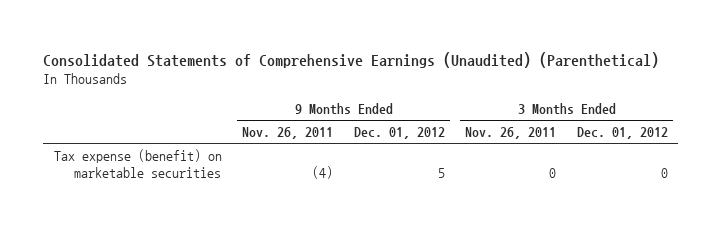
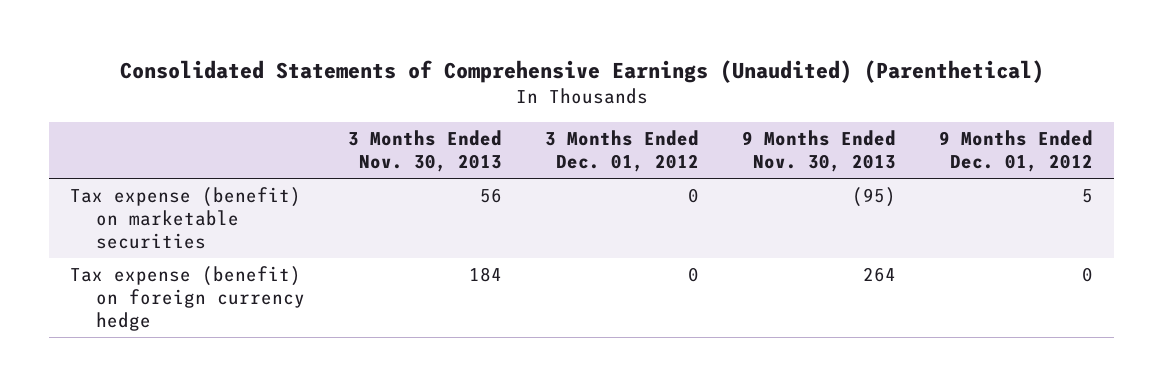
[242,127,334,140] Nov. 26, 2011 -> none
[465,127,557,140] Nov. 26, 2011 -> none
none -> [347,130,502,172] 3 Months Ended Nov. 30, 2013
none -> [741,130,896,172] 9 Months Ended Nov. 30, 2013
none -> [70,266,305,331] Tax expense (benefit) on foreign currency hedge

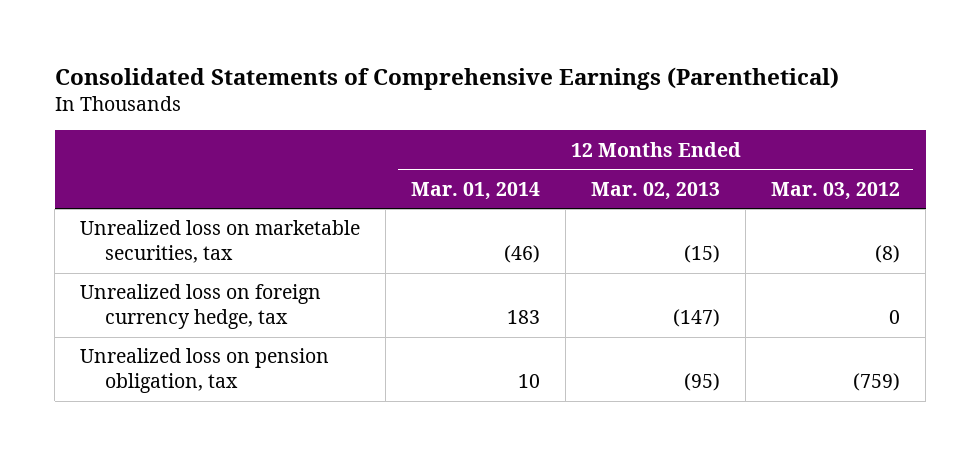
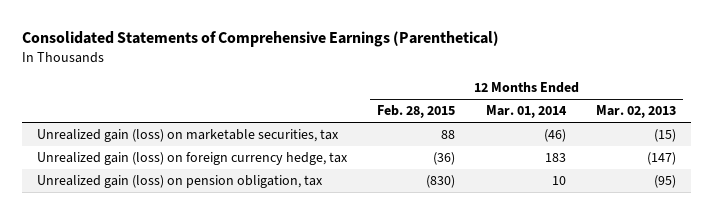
[771,181,901,200] Mar. 03, 2012 -> none
none -> [377,105,456,119] Feb. 28, 2015
[80,220,361,264] Unrealized loss on marketable securities, tax -> [36,129,339,143] Unrealized gain (loss) on marketable securities, tax
[80,284,322,330] Unrealized loss on foreign currency hedge, tax -> [36,152,348,166] Unrealized gain (loss) on foreign currency hedge, tax
[80,348,330,394] Unrealized loss on pension obligation, tax -> [36,175,323,189] Unrealized gain (loss) on pension obligation, tax

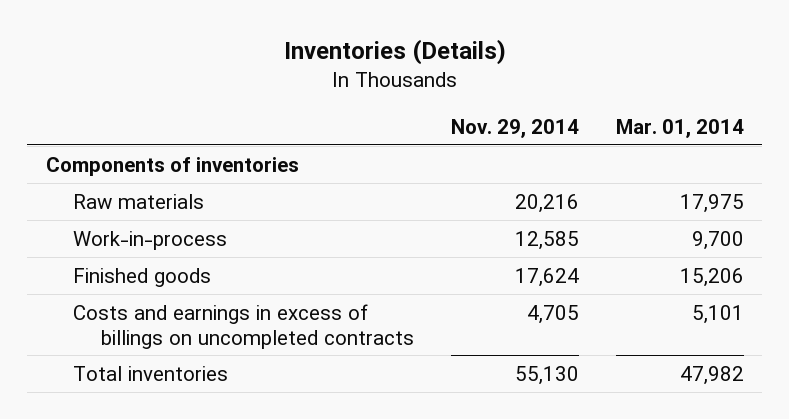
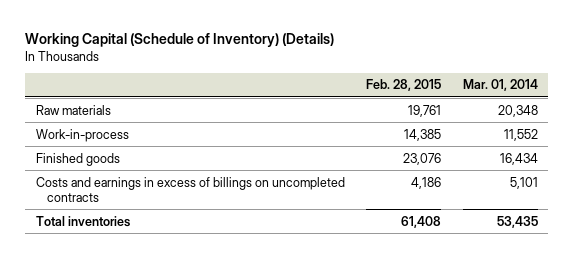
[283,39,506,66] Inventories (Details) -> [24,32,334,47] Working Capital (Schedule of Inventory) (Details)
[450,118,579,138] Nov. 29, 2014 -> none
none -> [366,79,442,92] Feb. 28, 2015
[45,156,299,176] Components of inventories -> none
[679,193,744,213] 17,975 -> [497,104,538,117] 20,348
[691,230,744,250] 9,700 -> [503,128,538,141] 11,552
[679,267,744,287] 15,206 -> [499,152,538,165] 16,434
[679,365,744,385] 47,982 -> [496,215,538,228] 53,435

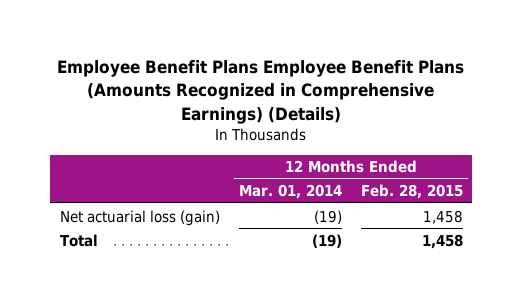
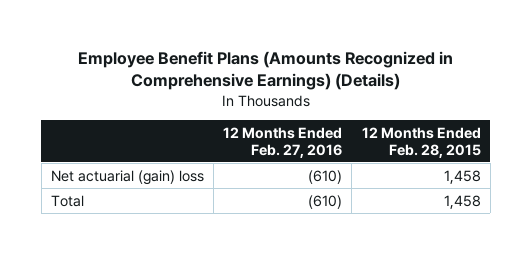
[57,60,465,124] Employee Benefit Plans Employee Benefit Plans (Amounts Recognized in Comprehensive Earnings) (Details) -> [77,50,453,91] Employee Benefit Plans (Amounts Recognized in Comprehensive Earnings) (Details)
[238,184,342,200] Mar. 01, 2014 -> none
none -> [223,126,343,158] 12 Months Ended Feb. 27, 2016
[59,209,220,226] Net actuarial loss (gain) -> [51,169,205,185] Net actuarial (gain) loss

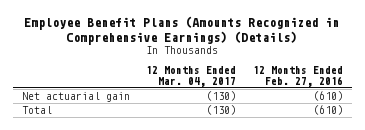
[361,126,481,158] 12 Months Ended Feb. 28, 2015 -> none
none -> [146,65,237,88] 12 Months Ended Mar. 04, 2017
[51,169,205,185] Net actuarial (gain) loss -> [21,92,130,103] Net actuarial gain

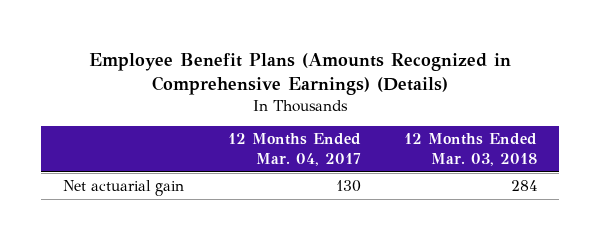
[253,65,344,88] 12 Months Ended Feb. 27, 2016 -> none
none -> [404,133,538,167] 12 Months Ended Mar. 03, 2018
[21,106,52,115] Total -> none
[206,91,237,102] (130) -> [335,180,361,193] 130

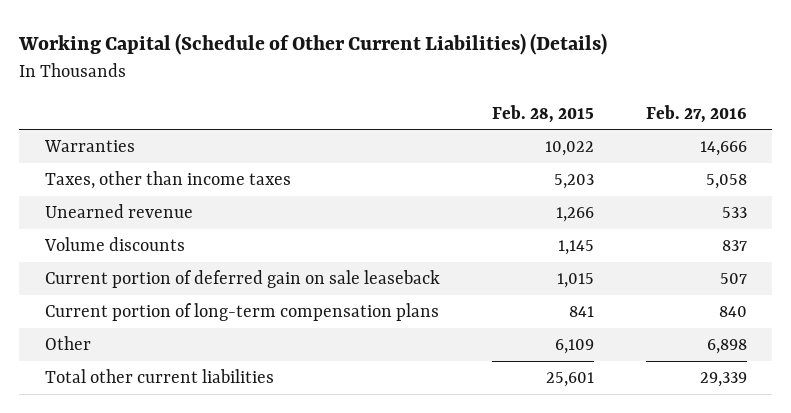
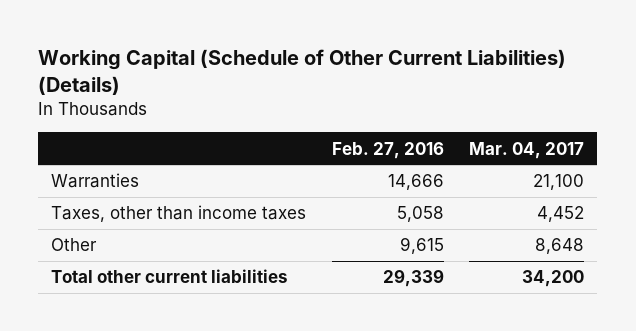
[491,104,594,123] Feb. 28, 2015 -> none
none -> [469,141,585,159] Mar. 04, 2017
[44,204,193,219] Unearned revenue -> none
[43,237,185,252] Volume discounts -> none
[44,270,440,289] Current portion of deferred gain on sale leaseback -> none
[44,303,439,322] Current portion of long-term compensation plans -> none
[706,339,747,355] 6,898 -> [399,237,444,255] 9,615

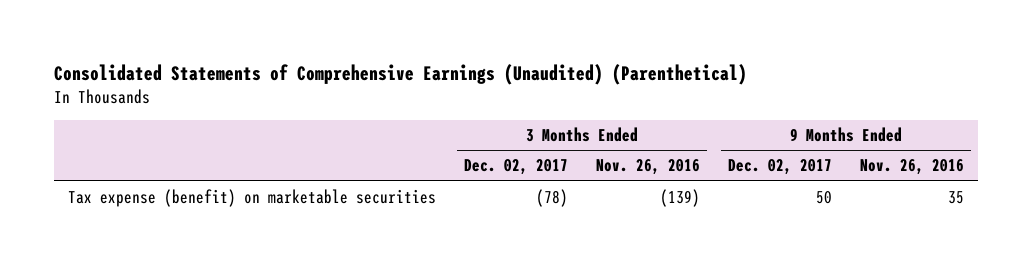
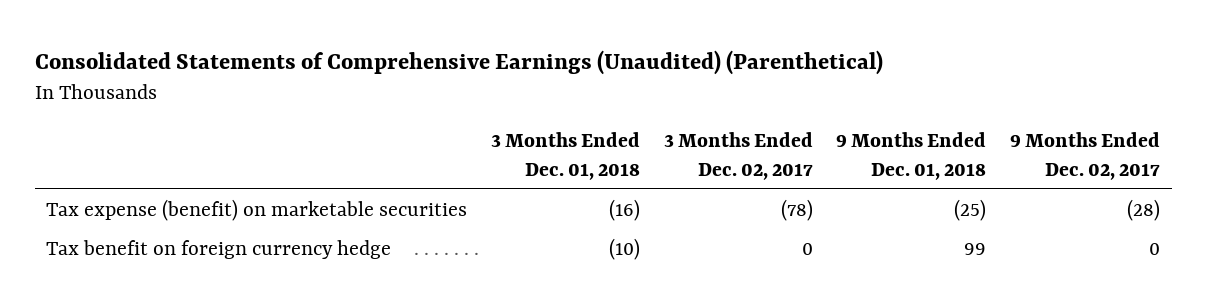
[595,159,700,176] Nov. 26, 2016 -> none
[860,159,965,176] Nov. 26, 2016 -> none
none -> [491,132,641,180] 3 Months Ended Dec. 01, 2018
none -> [836,132,987,180] 9 Months Ended Dec. 01, 2018
[816,191,833,205] 50 -> [1127,198,1161,221] (28)
none -> [46,239,392,259] Tax benefit on foreign currency hedge

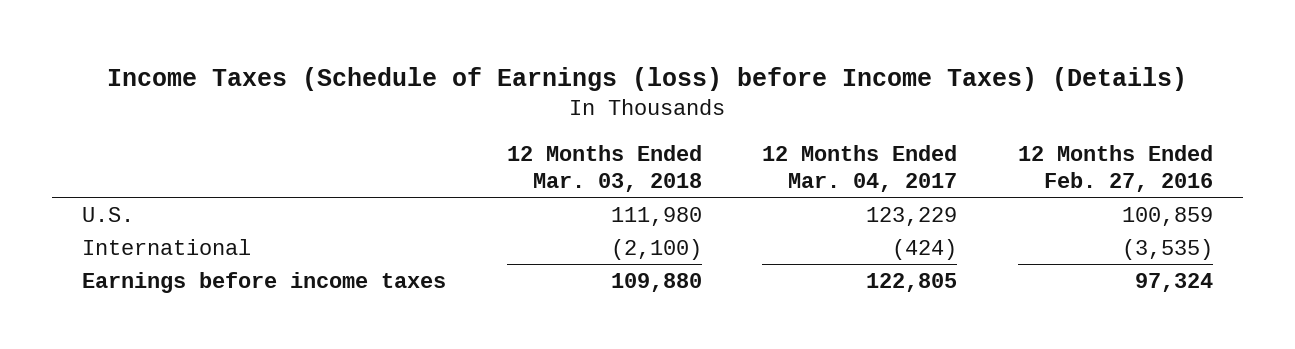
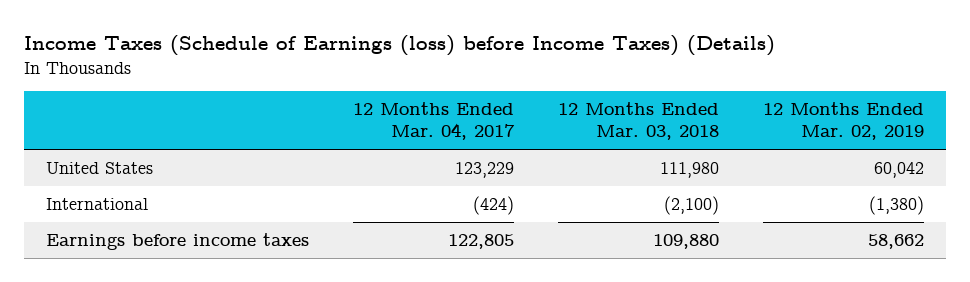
[1017,144,1213,192] 12 Months Ended Feb. 27, 2016 -> none
none -> [763,102,925,141] 12 Months Ended Mar. 02, 2019
[81,206,134,222] U.S. -> [45,161,153,174] United States

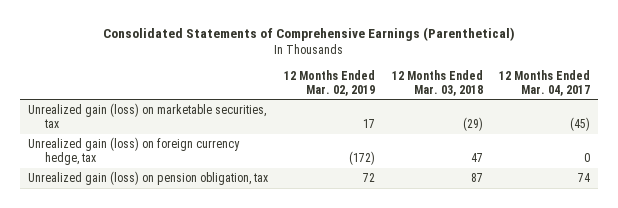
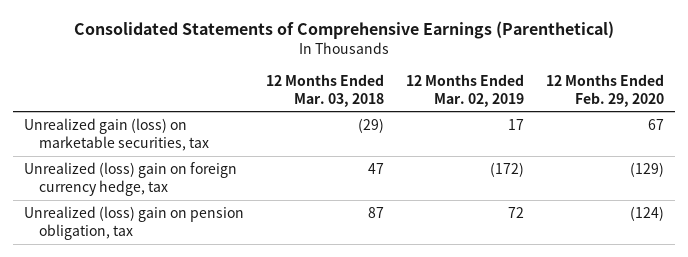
[499,69,591,96] 12 Months Ended Mar. 04, 2017 -> none
none -> [546,73,665,107] 12 Months Ended Feb. 29, 2020
[27,137,240,165] Unrealized gain (loss) on foreign currency hedge, tax -> [24,162,238,197] Unrealized (loss) gain on foreign currency hedge, tax
[27,171,268,186] Unrealized gain (loss) on pension obligation, tax -> [24,206,245,241] Unrealized (loss) gain on pension obligation, tax

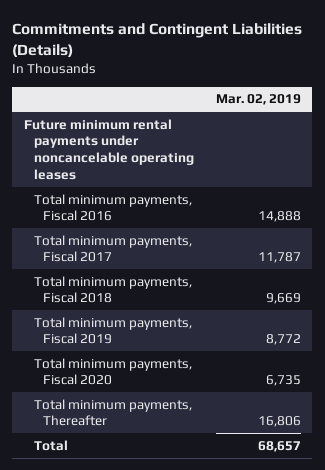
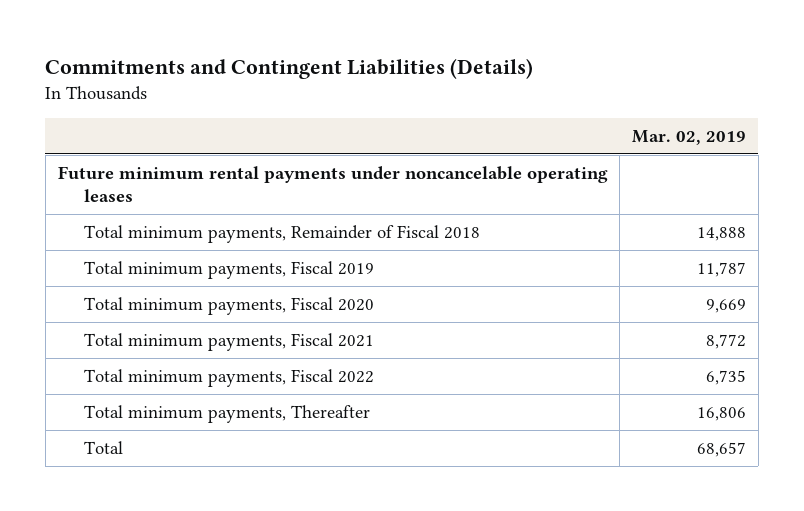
[33,193,192,222] Total minimum payments, Fiscal 2016 -> [84,224,481,243] Total minimum payments, Remainder of Fiscal 2018
[33,234,192,263] Total minimum payments, Fiscal 2017 -> [84,260,375,279] Total minimum payments, Fiscal 2019
[33,275,192,304] Total minimum payments, Fiscal 2018 -> [84,296,375,315] Total minimum payments, Fiscal 2020
[33,316,192,345] Total minimum payments, Fiscal 2019 -> [84,332,375,351] Total minimum payments, Fiscal 2021
[33,357,192,386] Total minimum payments, Fiscal 2020 -> [84,368,375,387] Total minimum payments, Fiscal 2022

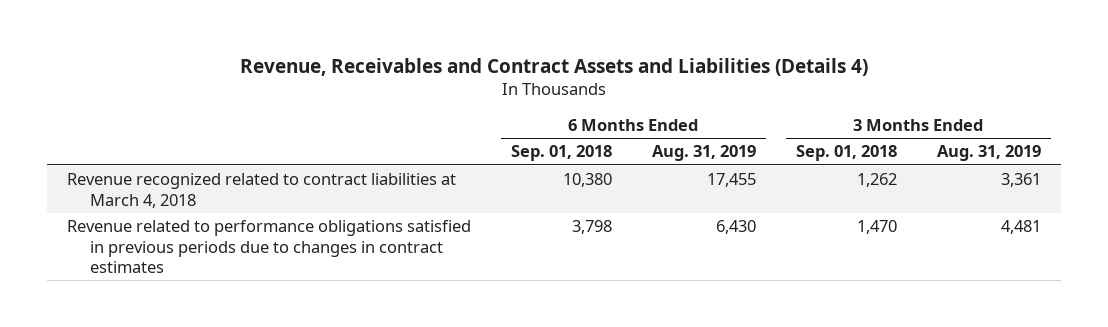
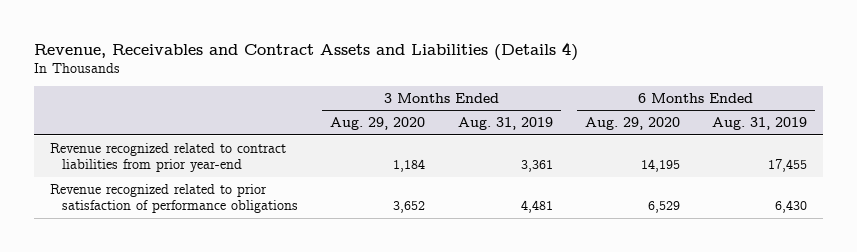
[510,145,612,162] Sep. 01, 2018 -> none
[795,145,897,162] Sep. 01, 2018 -> none
none -> [330,117,426,131] Aug. 29, 2020
none -> [584,117,680,131] Aug. 29, 2020
[67,173,457,208] Revenue recognized related to contract liabilities at March 4, 2018 -> [49,142,286,173] Revenue recognized related to contract liabilities from prior year-end
[67,220,472,273] Revenue related to performance obligations satisfied in previous periods due to changes in contract estimates -> [49,183,299,214] Revenue recognized related to prior satisfaction of performance obligations

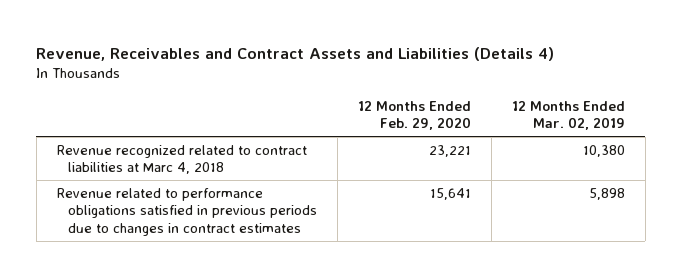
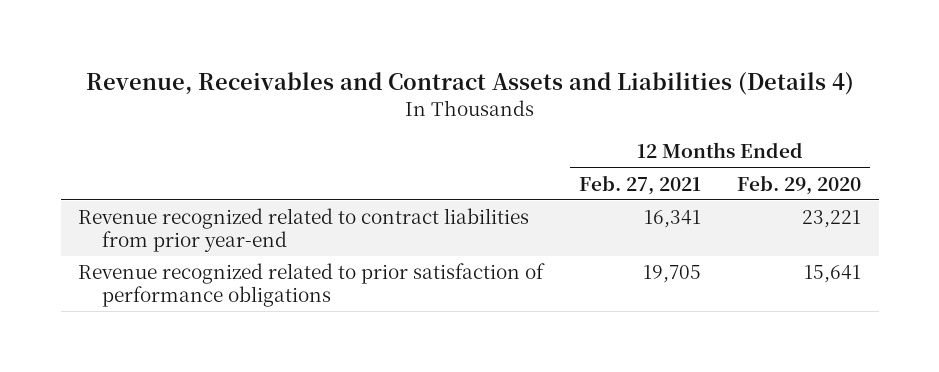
[511,100,625,131] 12 Months Ended Mar. 02, 2019 -> none
none -> [579,174,702,195] Feb. 27, 2021
[56,144,307,175] Revenue recognized related to contract liabilities at Marc 4, 2018 -> [78,208,530,252] Revenue recognized related to contract liabilities from prior year-end
[56,187,317,236] Revenue related to performance obligations satisfied in previous periods due to changes in contract estimates -> [78,263,546,307] Revenue recognized related to prior satisfaction of performance obligations

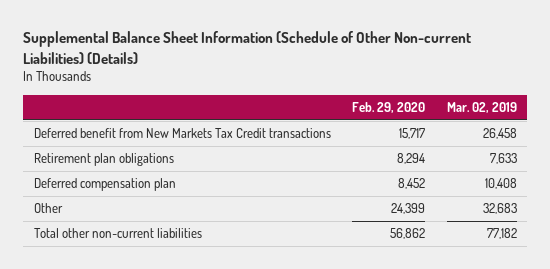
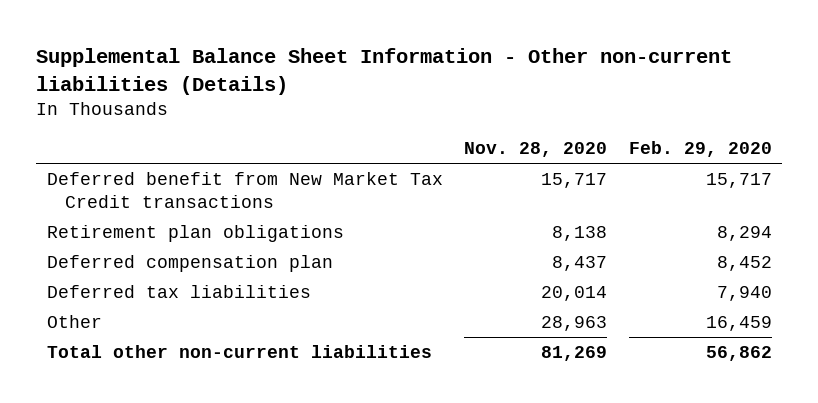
[22,31,471,64] Supplemental Balance Sheet Information (Schedule of Other Non-current Liabilities) (Details) -> [35,48,732,96] Supplemental Balance Sheet Information - Other non-current liabilities (Details)
[446,101,517,113] Mar. 02, 2019 -> none
none -> [464,142,608,158] Nov. 28, 2020
[33,128,331,139] Deferred benefit from New Markets Tax Credit transactions -> [46,171,443,209] Deferred benefit from New Market Tax Credit transactions
none -> [46,284,311,298] Deferred tax liabilities
[391,203,426,215] 24,399 -> [705,315,772,331] 16,459

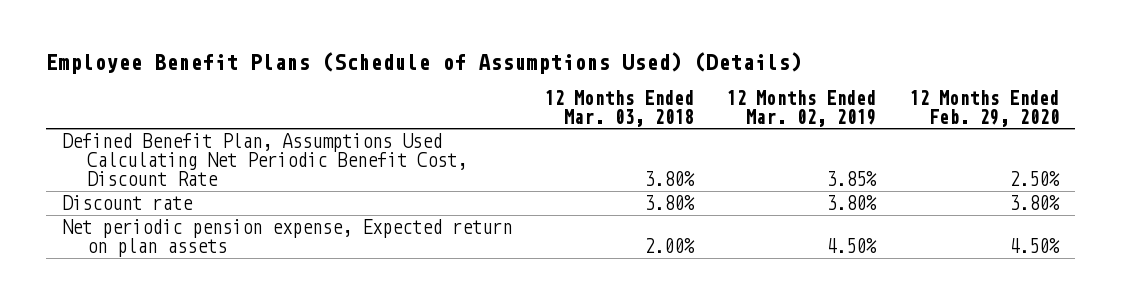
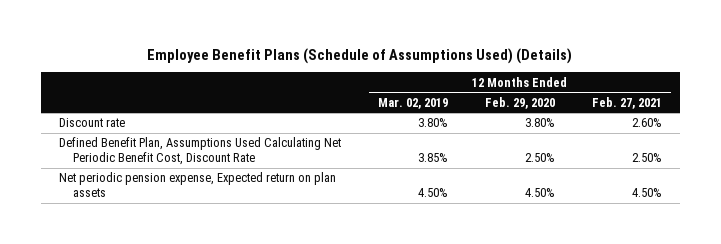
[544,89,695,127] 12 Months Ended Mar. 03, 2018 -> none
none -> [591,96,662,109] Feb. 27, 2021
[61,132,467,186] Defined Benefit Plan, Assumptions Used Calculating Net Periodic Benefit Cost, Discount Rate -> [59,137,342,166] Defined Benefit Plan, Assumptions Used Calculating Net Periodic Benefit Cost, Discount Rate

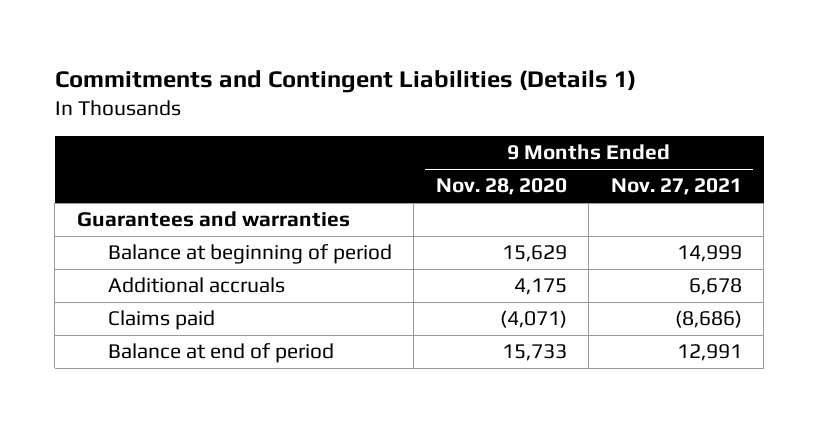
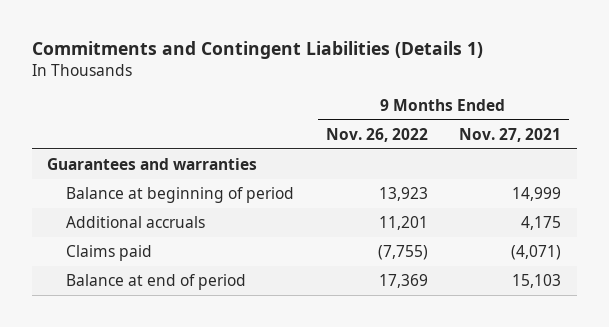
[435,178,567,196] Nov. 28, 2020 -> none
none -> [325,127,428,142] Nov. 26, 2022
[688,278,742,296] 6,678 -> [521,215,562,230] 4,175
[674,310,742,329] (8,686) -> [511,244,562,260] (4,071)
[676,344,742,362] 12,991 -> [512,273,562,288] 15,103

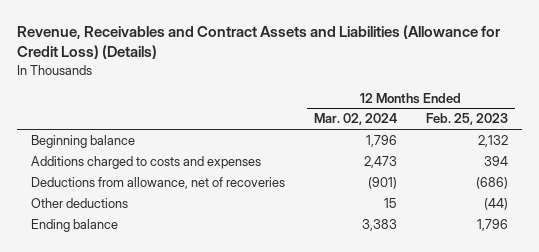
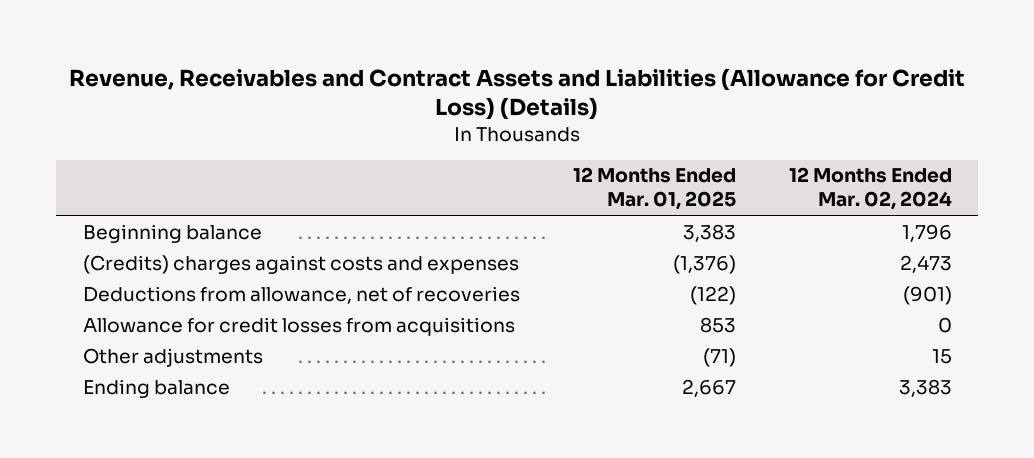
[425,113,508,126] Feb. 25, 2023 -> none
none -> [572,167,736,211] 12 Months Ended Mar. 01, 2025
[31,156,262,170] Additions charged to costs and expenses -> [82,254,519,274] (Credits) charges against costs and expenses
none -> [82,316,515,336] Allowance for credit losses from acquisitions
[31,198,129,209] Other deductions -> [82,347,263,367] Other adjustments

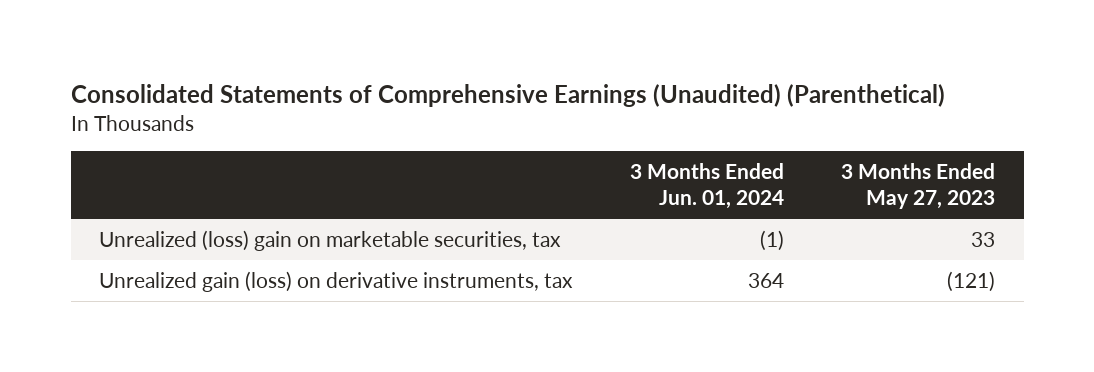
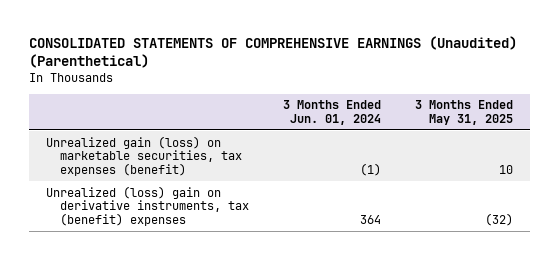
[70,83,945,107] Consolidated Statements of Comprehensive Earnings (Unaudited) (Parenthetical) -> [29,35,518,68] CONSOLIDATED STATEMENTS OF COMPREHENSIVE EARNINGS (Unaudited) (Parenthetical)
[841,163,996,210] 3 Months Ended May 27, 2023 -> none
none -> [414,100,513,125] 3 Months Ended May 31, 2025
[99,229,562,251] Unrealized (loss) gain on marketable securities, tax -> [46,135,243,177] Unrealized gain (loss) on marketable securities, tax expenses (benefit)
[99,270,574,292] Unrealized gain (loss) on derivative instruments, tax -> [46,185,250,227] Unrealized (loss) gain on derivative instruments, tax (benefit) expenses

